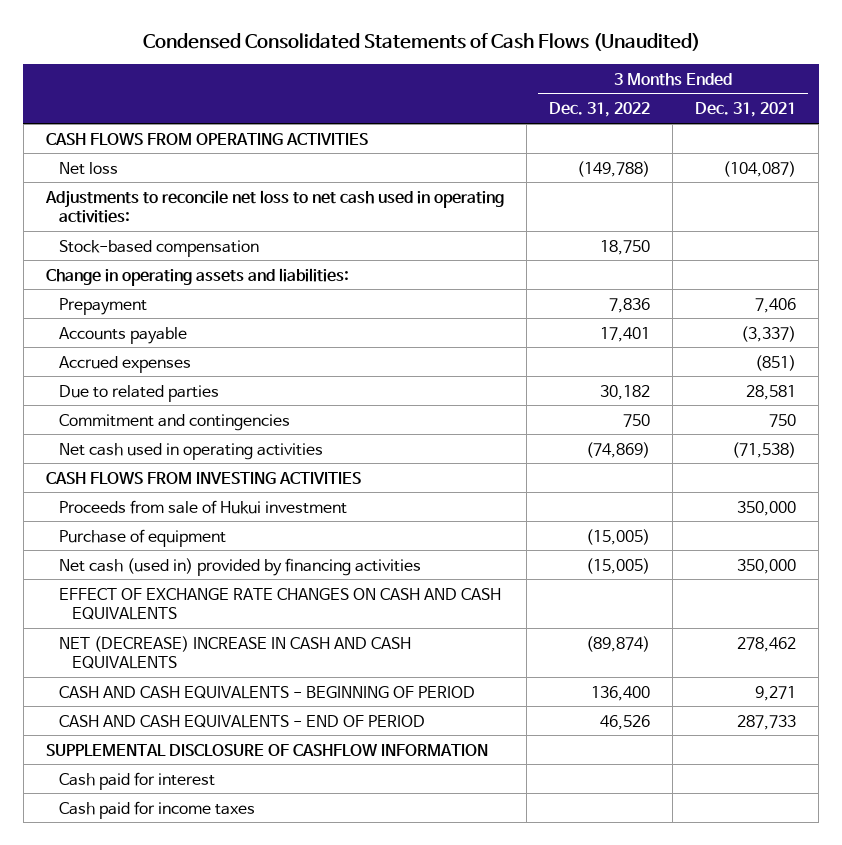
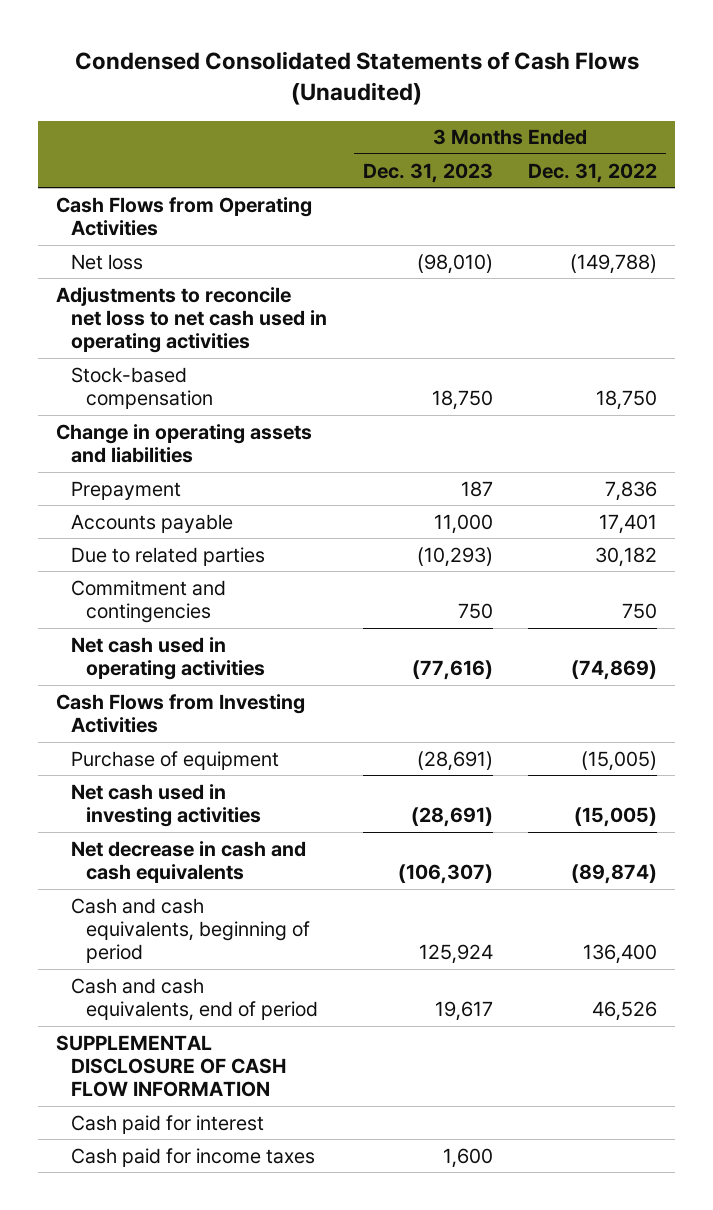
[695,102,797,118] Dec. 31, 2021 -> none
none -> [362,162,493,183] Dec. 31, 2023
[46,132,369,145] CASH FLOWS FROM OPERATING ACTIVITIES -> [55,196,312,237] Cash Flows from Operating Activities
[45,189,505,224] Adjustments to reconcile net loss to net cash used in operating activities: -> [55,286,328,354] Adjustments to reconcile net loss to net cash used in operating activities
[46,267,350,286] Change in operating assets and liabilities: -> [55,423,312,464] Change in operating assets and liabilities
[59,355,192,373] Accrued expenses -> none
[59,499,348,514] Proceeds from sale of Hukui investment -> none
[46,471,362,484] CASH FLOWS FROM INVESTING ACTIVITIES -> [55,693,305,734] Cash Flows from Investing Activities
[59,587,502,621] EFFECT OF EXCHANGE RATE CHANGES ON CASH AND CASH EQUIVALENTS -> none
[59,557,422,576] Net cash (used in) provided by financing activities -> [71,783,262,828] Net cash used in investing activities
[59,635,412,670] NET (DECREASE) INCREASE IN CASH AND CASH EQUIVALENTS -> [71,840,307,884] Net decrease in cash and cash equivalents
[59,685,476,699] CASH AND CASH EQUIVALENTS - BEGINNING OF PERIOD -> [71,897,311,964] Cash and cash equivalents, beginning of period
[59,714,426,728] CASH AND CASH EQUIVALENTS - END OF PERIOD -> [71,977,319,1022] Cash and cash equivalents, end of period
[46,743,489,756] SUPPLEMENTAL DISCLOSURE OF CASHFLOW INFORMATION -> [55,1034,287,1098] SUPPLEMENTAL DISCLOSURE OF CASH FLOW INFORMATION

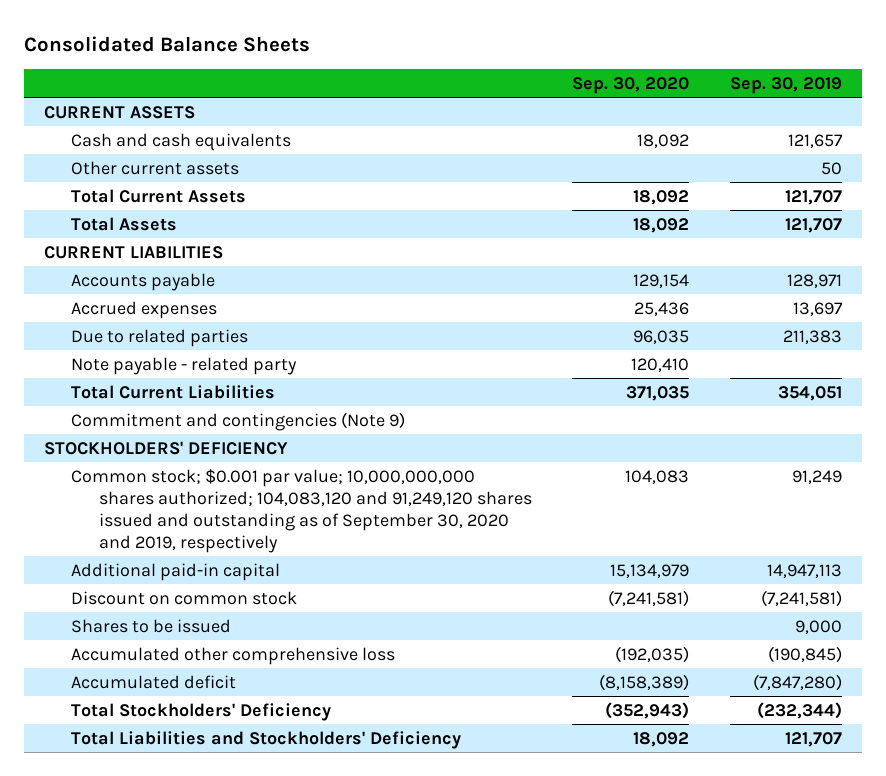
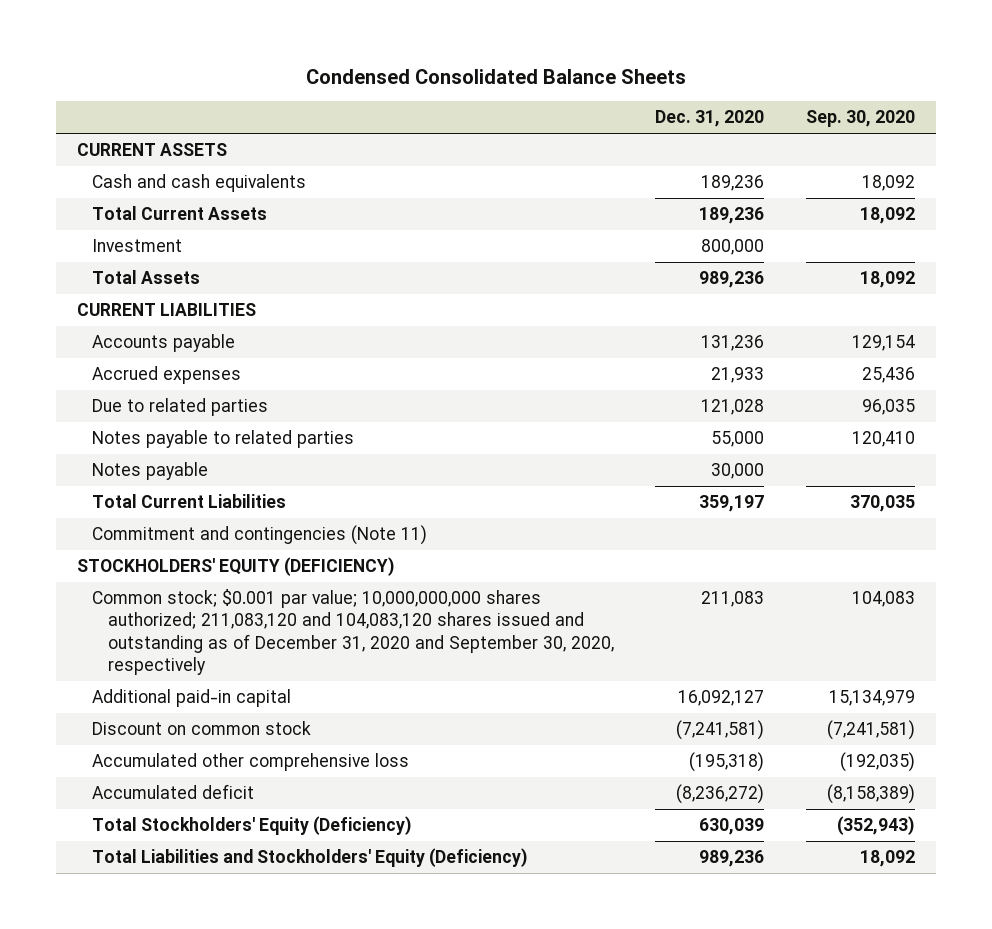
[23,36,310,53] Consolidated Balance Sheets -> [306,68,687,84] Condensed Consolidated Balance Sheets
[729,76,842,94] Sep. 30, 2019 -> none
none -> [655,110,765,128] Dec. 31, 2020
[71,160,240,175] Other current assets -> none
none -> [92,239,183,253] Investment
[71,356,298,375] Note payable - related party -> [92,430,355,449] Notes payable to related parties
none -> [92,462,209,481] Notes payable
[626,385,690,401] 371,035 -> [850,495,916,513] 370,035
[71,411,406,431] Commitment and contingencies (Note 9) -> [92,525,428,546] Commitment and contingencies (Note 11)
[43,440,288,455] STOCKHOLDERS' DEFICIENCY -> [77,557,396,577] STOCKHOLDERS' EQUITY (DEFICIENCY)
[71,468,532,553] Common stock; $0.001 par value; 10,000,000,000 shares authorized; 104,083,120 and 91,249,120 shares issued and outstanding as of September 30, 2020 and 2019, respectively -> [92,589,614,675] Common stock; $0.001 par value; 10,000,000,000 shares authorized; 211,083,120 and 104,083,120 shares issued and outstanding as of December 31, 2020 and September 30, 2020, respectively
[71,618,232,633] Shares to be issued -> none
[71,702,332,721] Total Stockholders' Deficiency -> [92,816,413,836] Total Stockholders' Equity (Deficiency)
[71,730,462,749] Total Liabilities and Stockholders' Deficiency -> [92,848,529,868] Total Liabilities and Stockholders' Equity (Deficiency)

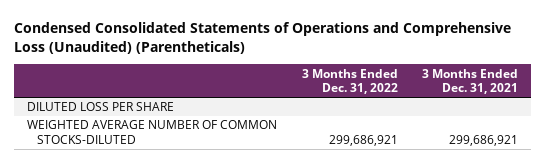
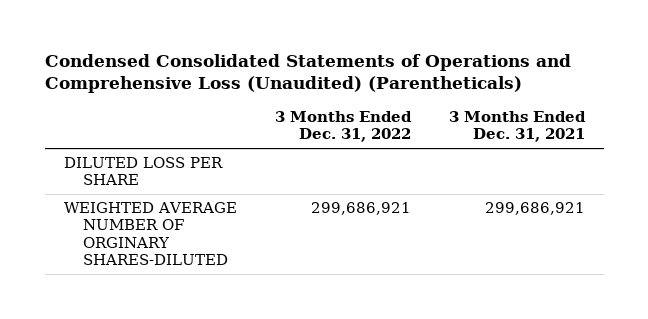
[26,120,277,145] WEIGHTED AVERAGE NUMBER OF COMMON STOCKS-DILUTED -> [63,202,237,266] WEIGHTED AVERAGE NUMBER OF ORGINARY SHARES-DILUTED

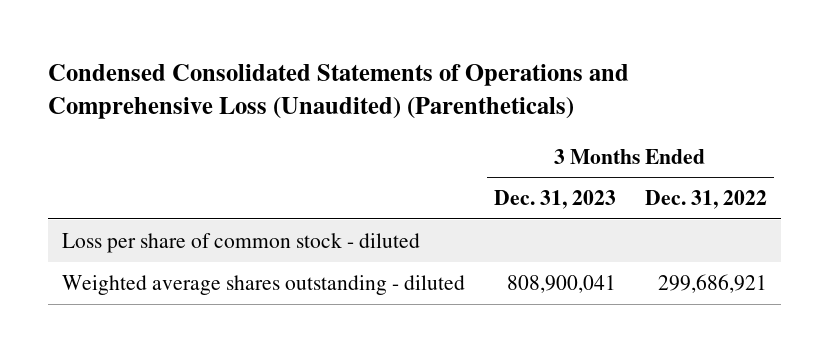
[448,111,586,143] 3 Months Ended Dec. 31, 2021 -> none
none -> [493,190,616,210] Dec. 31, 2023
[63,157,223,186] DILUTED LOSS PER SHARE -> [62,232,421,253] Loss per share of common stock - diluted
[63,202,237,266] WEIGHTED AVERAGE NUMBER OF ORGINARY SHARES-DILUTED -> [62,274,466,295] Weighted average shares outstanding - diluted

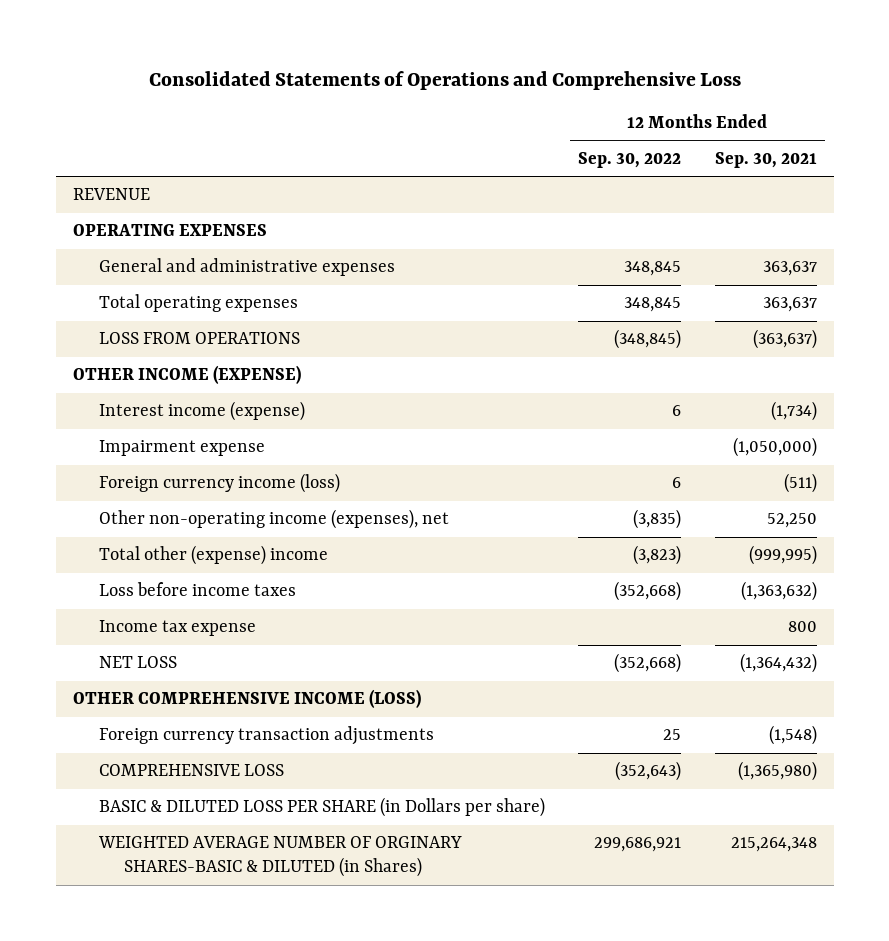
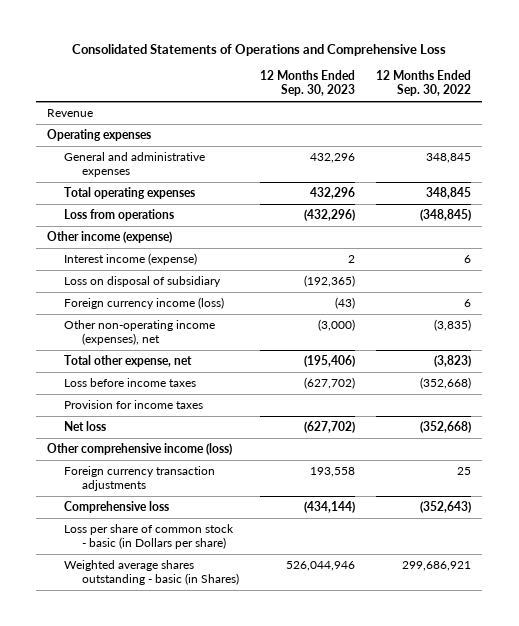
[714,151,817,168] Sep. 30, 2021 -> none
none -> [260,70,356,97] 12 Months Ended Sep. 30, 2023
[72,188,150,201] REVENUE -> [47,109,94,118] Revenue
[72,224,267,237] OPERATING EXPENSES -> [47,129,152,142] Operating expenses
[98,332,300,345] LOSS FROM OPERATIONS -> [64,209,175,222] Loss from operations
[72,365,301,385] OTHER INCOME (EXPENSE) -> [47,231,173,244] Other income (expense)
[98,440,265,457] Impairment expense -> none
none -> [64,276,222,288] Loss on disposal of subsidiary
[98,545,328,566] Total other (expense) income -> [64,355,193,368] Total other expense, net
[98,620,256,637] Income tax expense -> [64,400,204,410] Provision for income taxes
[98,656,177,669] NET LOSS -> [64,421,107,432] Net loss
[72,689,421,709] OTHER COMPREHENSIVE INCOME (LOSS) -> [47,443,233,456] Other comprehensive income (loss)
[98,764,284,777] COMPREHENSIVE LOSS -> [64,501,170,514] Comprehensive loss
[98,797,545,818] BASIC & DILUTED LOSS PER SHARE (in Dollars per share) -> [64,524,235,550] Loss per share of common stock - basic (in Dollars per share)
[97,836,462,878] WEIGHTED AVERAGE NUMBER OF ORGINARY SHARES-BASIC & DILUTED (in Shares) -> [64,560,239,586] Weighted average shares outstanding - basic (in Shares)

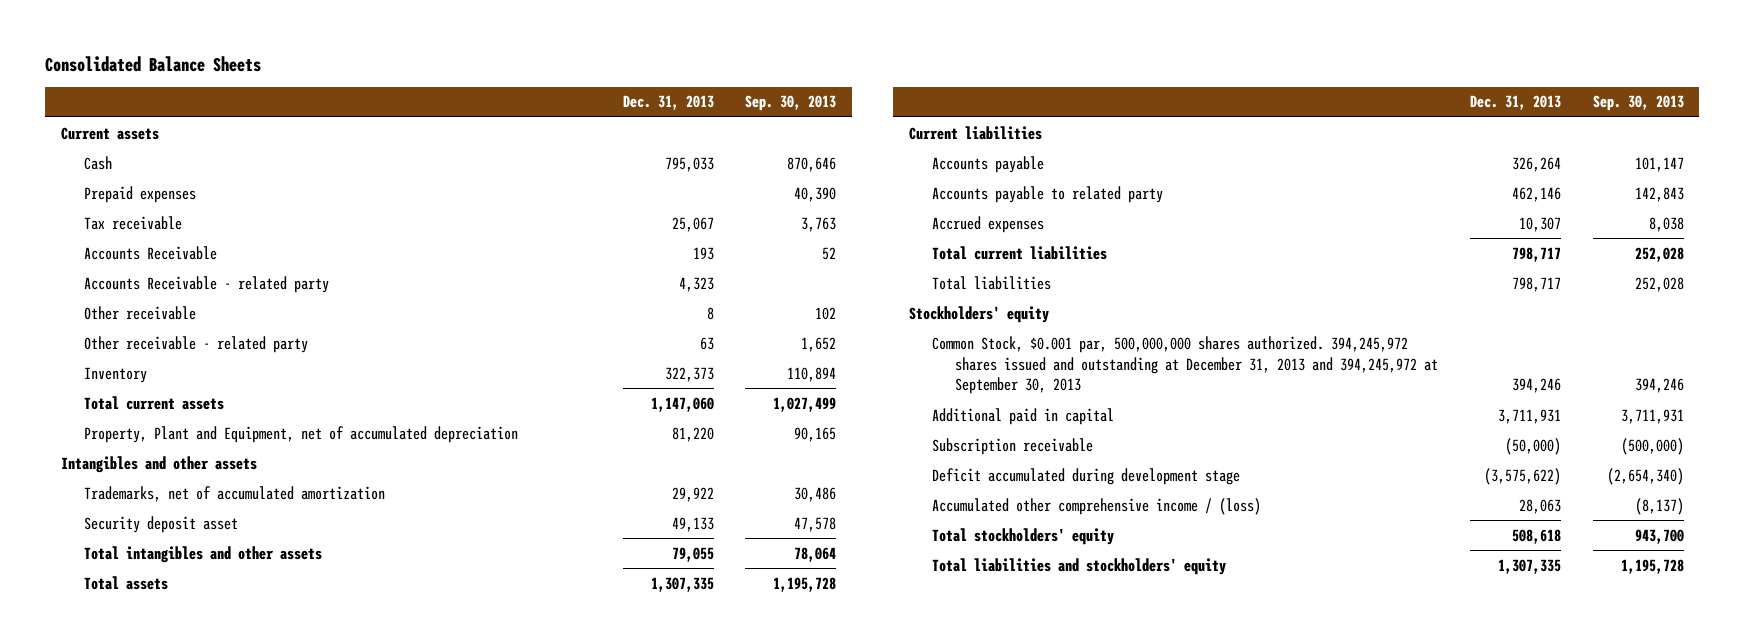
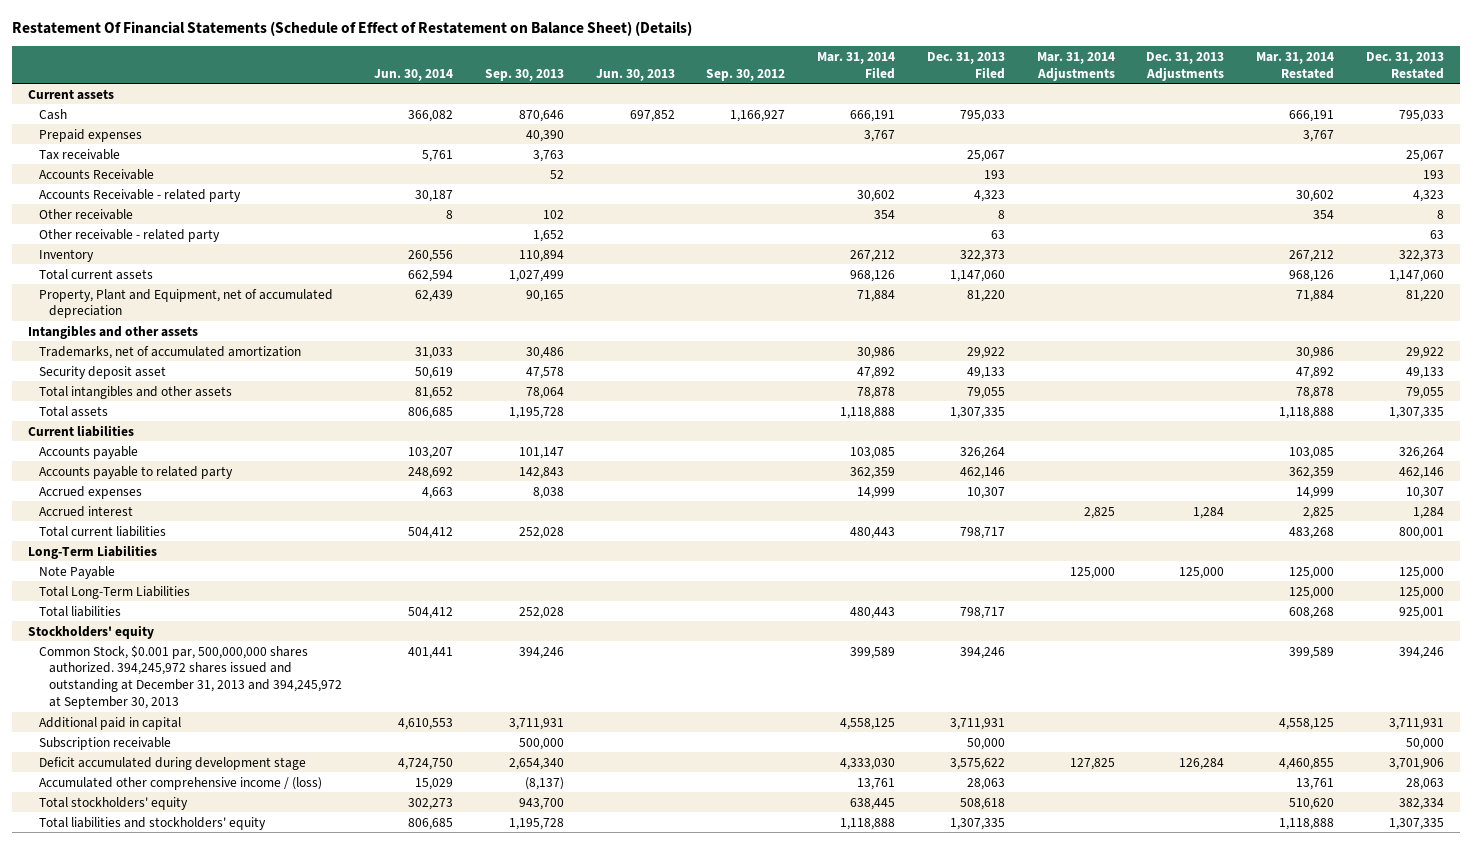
[45,55,262,72] Consolidated Balance Sheets -> [11,20,692,36] Restatement Of Financial Statements (Schedule of Effect of Restatement on Balance Sheet) (Details)
[622,95,714,111] Dec. 31, 2013 -> none
none -> [374,68,454,81] Jun. 30, 2014
none -> [595,68,675,81] Jun. 30, 2013
none -> [706,68,786,81] Sep. 30, 2012
none -> [817,52,896,79] Mar. 31, 2014 Filed
none -> [926,52,1005,79] Dec. 31, 2013 Filed
none -> [1036,52,1115,81] Mar. 31, 2014 Adjustments
none -> [1146,52,1225,81] Dec. 31, 2013 Adjustments
none -> [1255,52,1334,79] Mar. 31, 2014 Restated
none -> [1365,52,1444,79] Dec. 31, 2013 Restated
none -> [38,505,133,517] Accrued interest
none -> [27,544,157,559] Long-Term Liabilities
none -> [38,565,115,579] Note Payable
none -> [38,585,190,599] Total Long-Term Liabilities
[1620,437,1684,455] (500,000) -> [518,737,564,750] 500,000
[1606,467,1684,485] (2,654,340) -> [508,757,564,770] 2,654,340

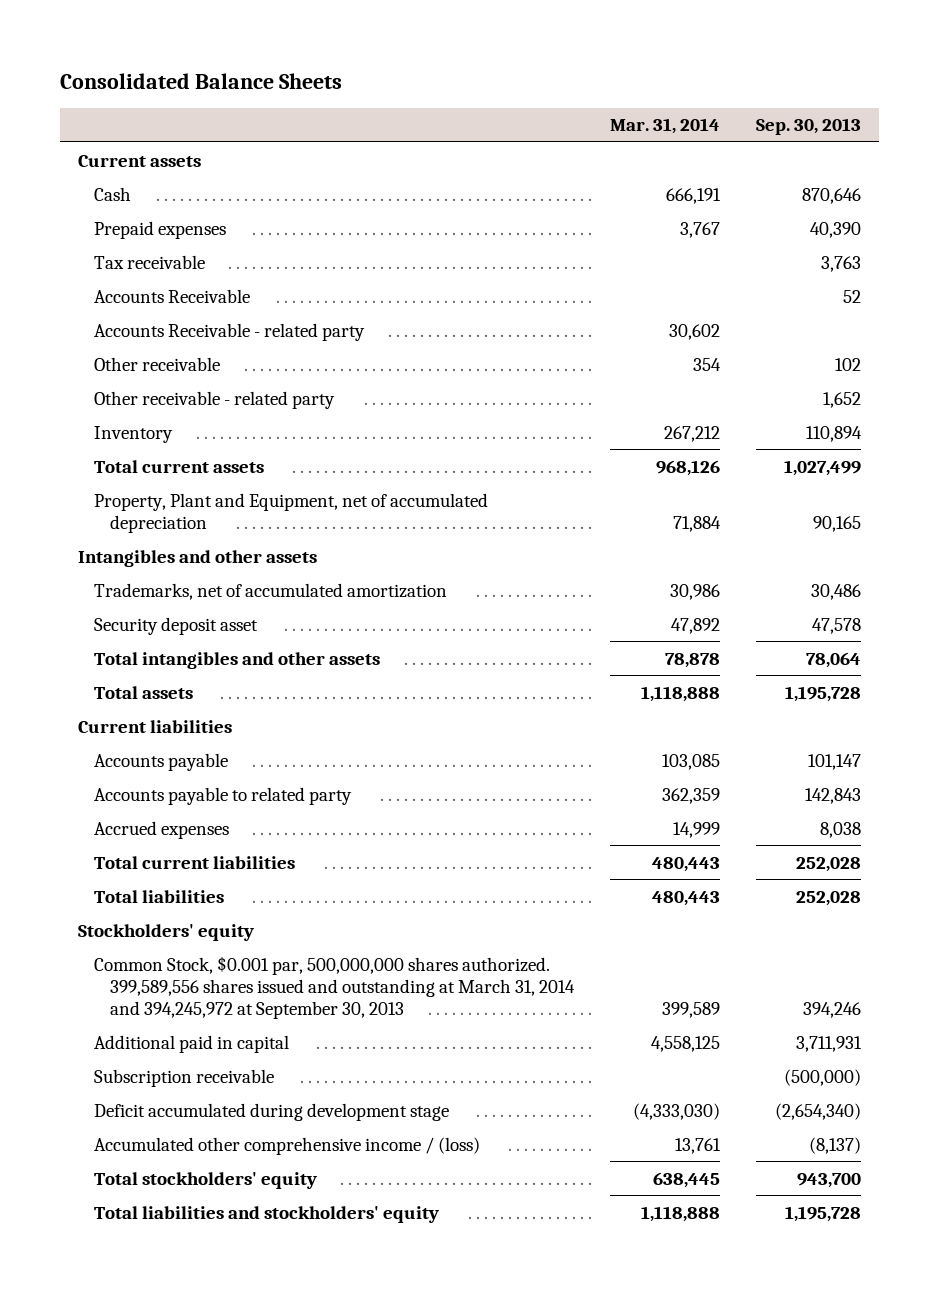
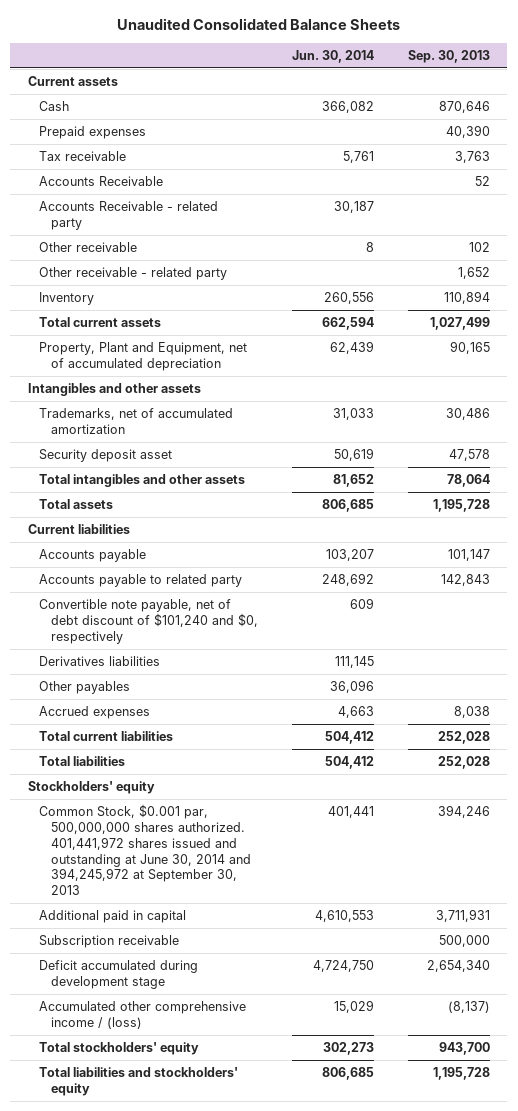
[59,72,342,89] Consolidated Balance Sheets -> [116,18,400,31] Unaudited Consolidated Balance Sheets
[610,118,721,135] Mar. 31, 2014 -> none
none -> [292,49,375,63] Jun. 30, 2014
none -> [39,599,258,644] Convertible note payable, net of debt discount of $101,240 and $0, respectively
none -> [39,656,161,667] Derivatives liabilities
none -> [39,681,131,695] Other payables
[94,955,576,1019] Common Stock, $0.001 par, 500,000,000 shares authorized. 399,589,556 shares issued and outstanding at March 31, 2014 and 394,245,972 at September 30, 2013 -> [39,804,251,896] Common Stock, $0.001 par, 500,000,000 shares authorized. 401,441,972 shares issued and outstanding at June 30, 2014 and 394,245,972 at September 30, 2013
[784,1068,862,1086] (500,000) -> [439,935,491,948] 500,000
[775,1102,862,1120] (2,654,340) -> [427,960,491,973] 2,654,340

